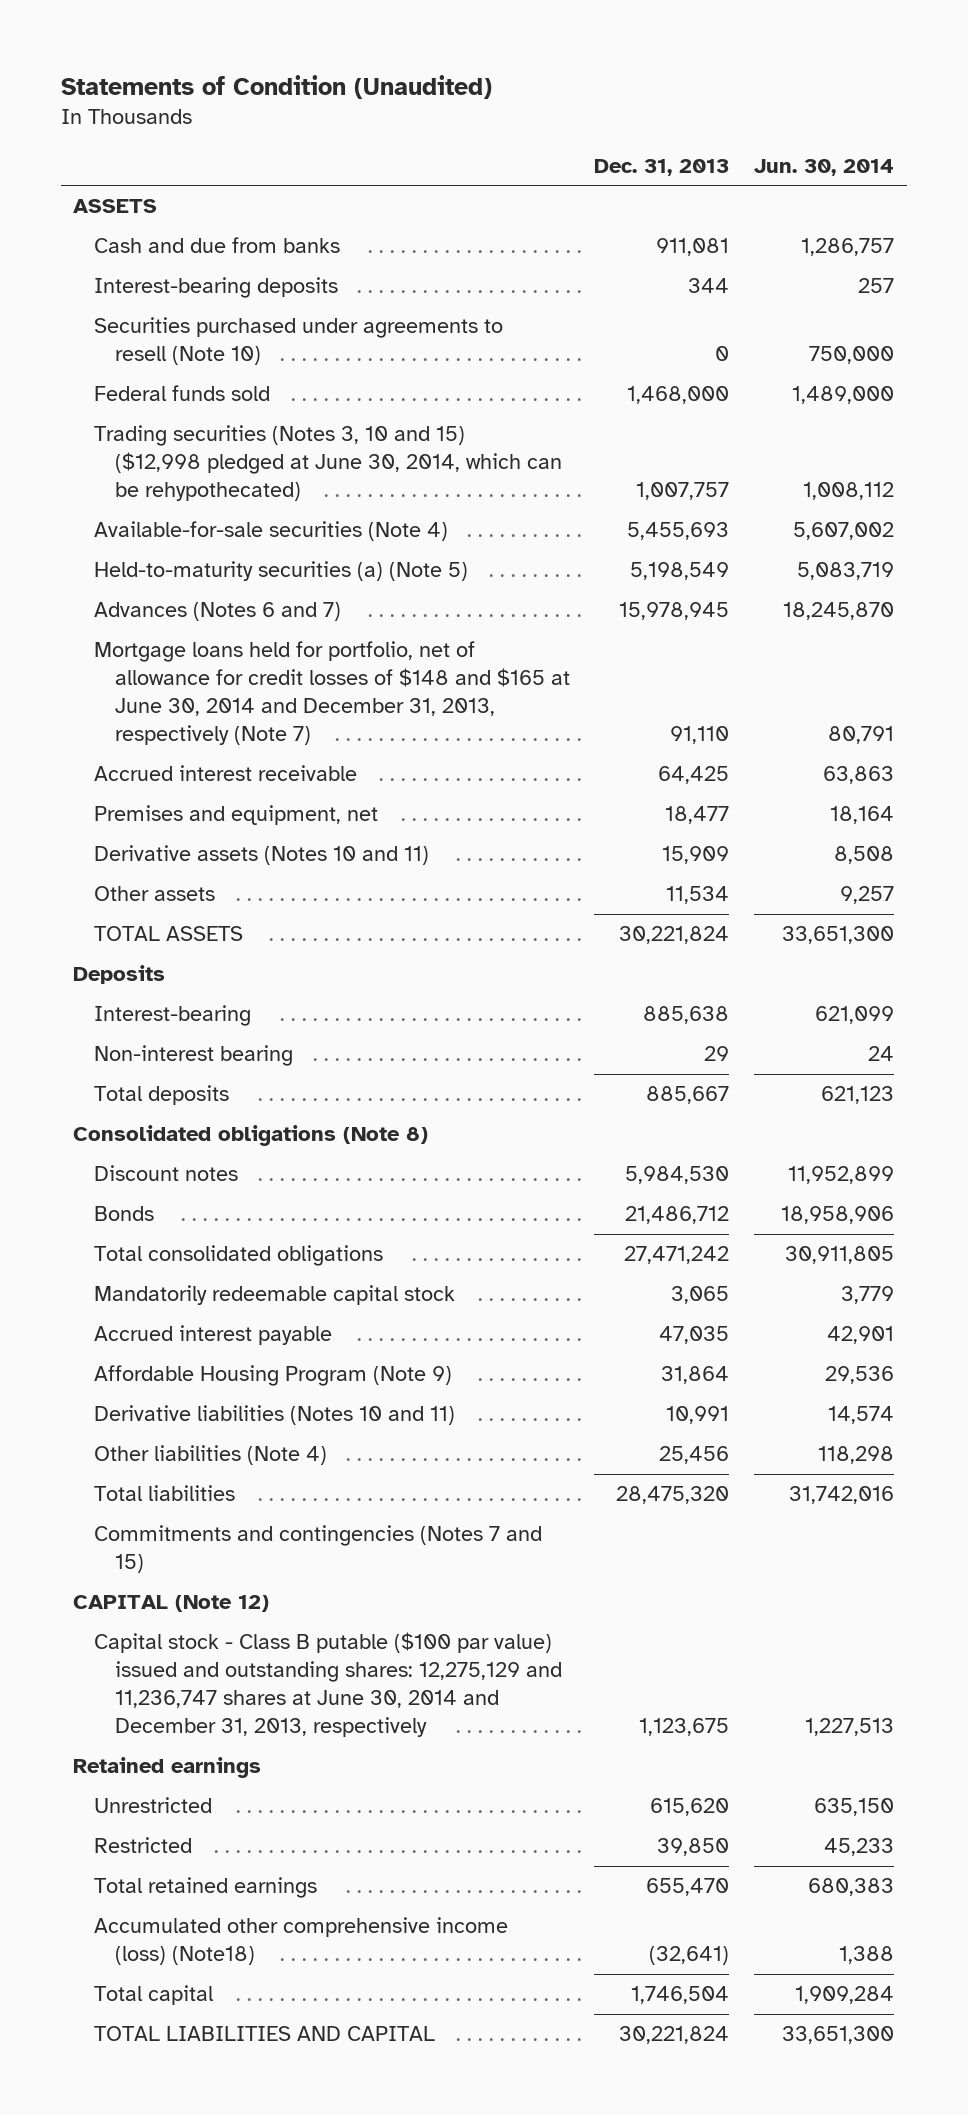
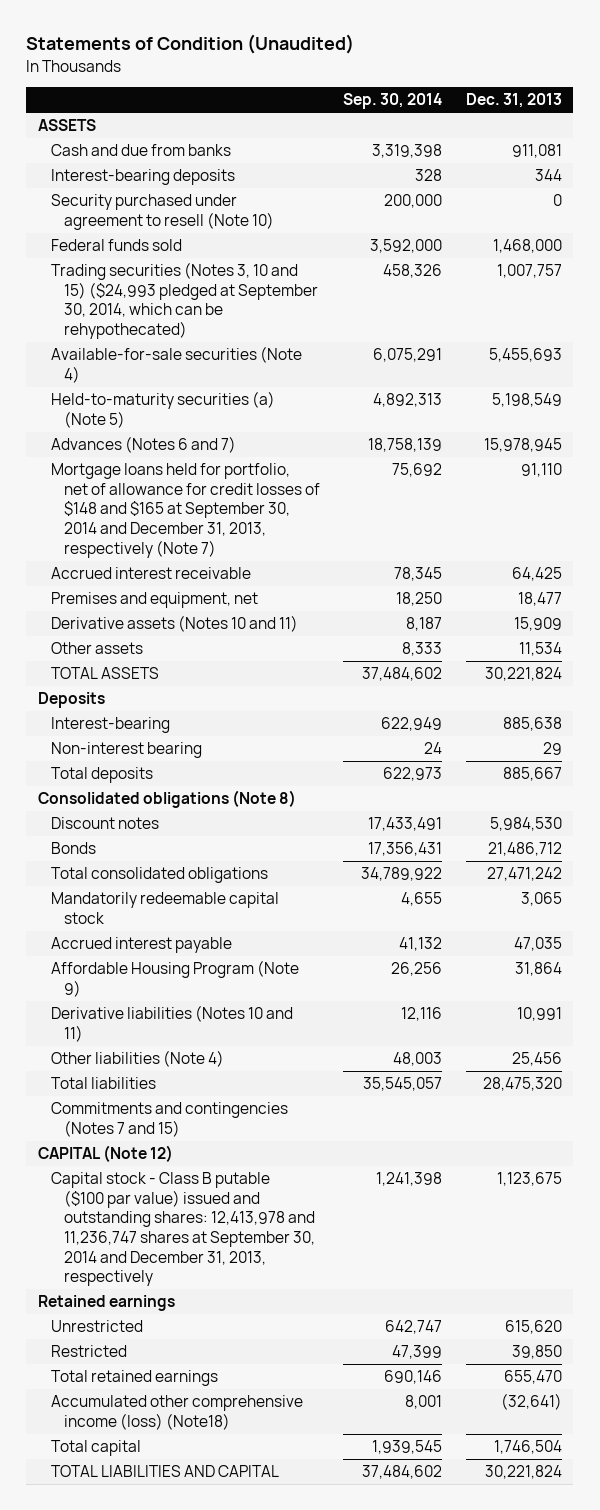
[754,158,895,176] Jun. 30, 2014 -> none
none -> [343,93,443,110] Sep. 30, 2014
[93,317,503,366] Securities purchased under agreements to resell (Note 10) -> [50,194,274,230] Security purchased under agreement to resell (Note 10)
[93,425,562,502] Trading securities (Notes 3, 10 and 15) ($12,998 pledged at June 30, 2014, which can be rehypothecated) -> [50,262,318,340] Trading securities (Notes 3, 10 and 15) ($24,993 pledged at September 30, 2014, which can be rehypothecated)
[93,641,570,746] Mortgage loans held for portfolio, net of allowance for credit losses of $148 and $165 at June 30, 2014 and December 31, 2013, respectively (Note 7) -> [50,463,320,558] Mortgage loans held for portfolio, net of allowance for credit losses of $148 and $165 at September 30, 2014 and December 31, 2013, respectively (Note 7)
[93,1632,562,1738] Capital stock - Class B putable ($100 par value) issued and outstanding shares: 12,275,129 and 11,236,747 shares at June 30, 2014 and December 31, 2013, respectively -> [50,1172,315,1287] Capital stock - Class B putable ($100 par value) issued and outstanding shares: 12,413,978 and 11,236,747 shares at September 30, 2014 and December 31, 2013, respectively

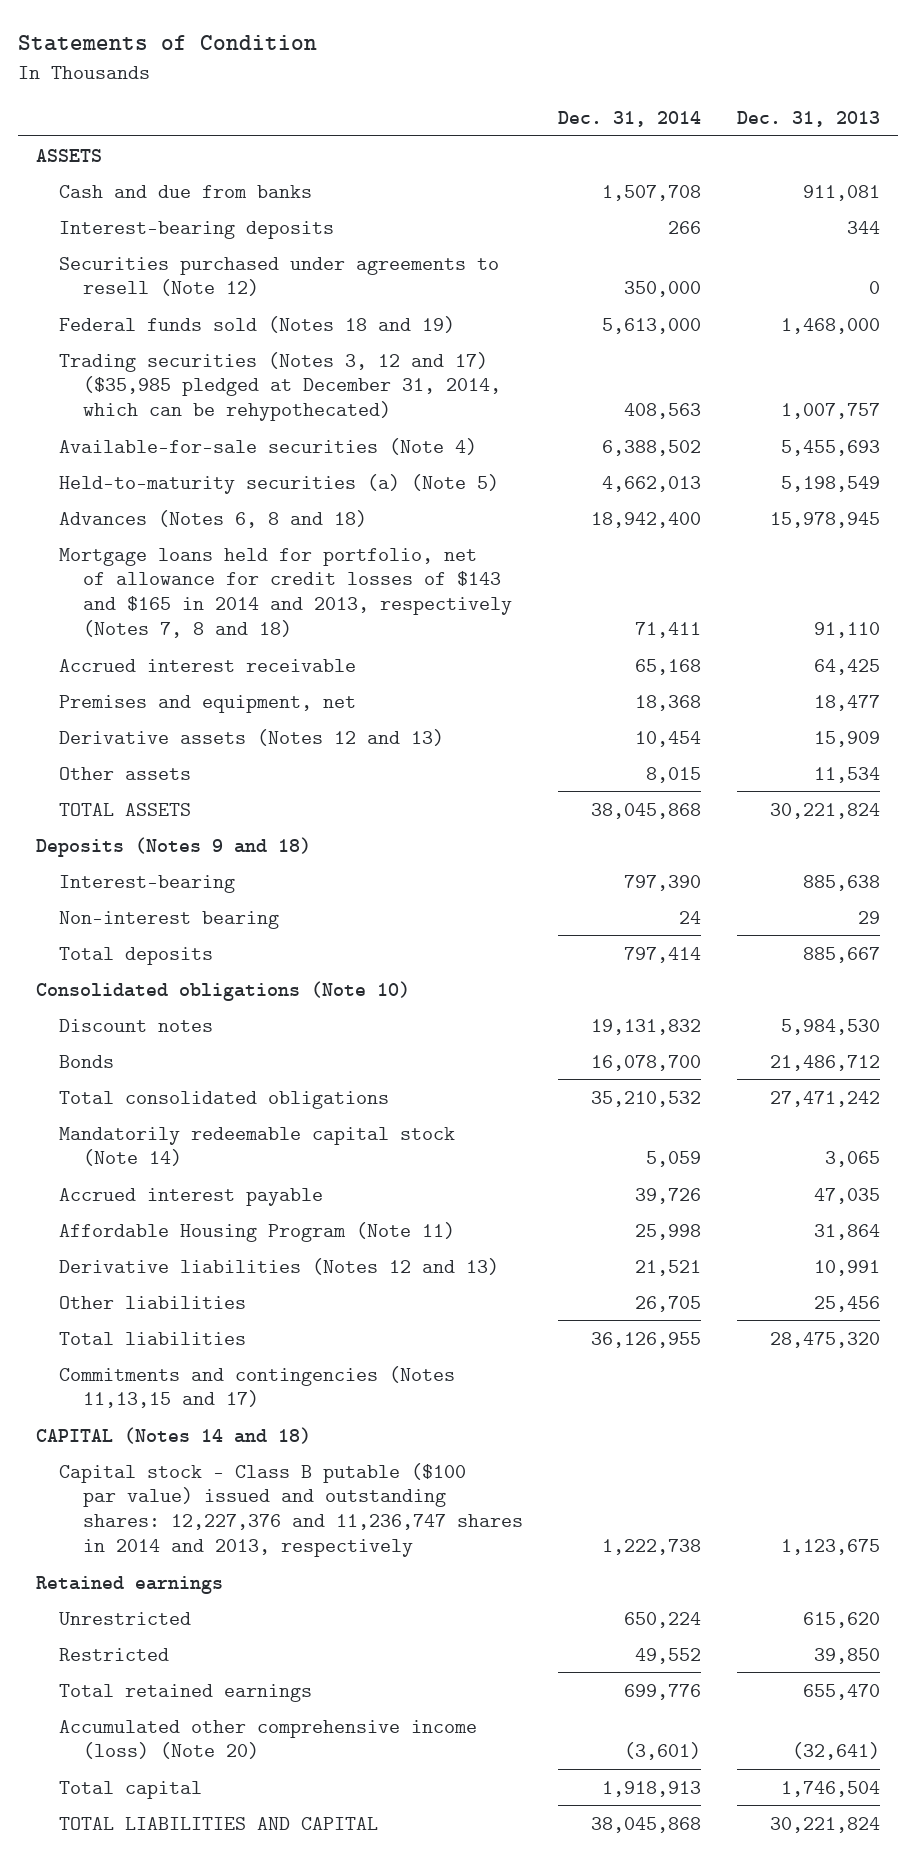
[26,34,355,55] Statements of Condition (Unaudited) -> [18,35,318,52] Statements of Condition
[343,93,443,110] Sep. 30, 2014 -> none
none -> [558,111,702,128] Dec. 31, 2014
[50,194,274,230] Security purchased under agreement to resell (Note 10) -> [59,256,500,297] Securities purchased under agreements to resell (Note 12)
[50,239,182,252] Federal funds sold -> [59,315,456,333] Federal funds sold (Notes 18 and 19)
[50,262,318,340] Trading securities (Notes 3, 10 and 15) ($24,993 pledged at September 30, 2014, which can be rehypothecated) -> [59,351,501,422] Trading securities (Notes 3, 12 and 17) ($35,985 pledged at December 31, 2014, which can be rehypothecated)
[50,436,236,454] Advances (Notes 6 and 7) -> [59,509,368,528] Advances (Notes 6, 8 and 18)
[50,463,320,558] Mortgage loans held for portfolio, net of allowance for credit losses of $148 and $165 at September 30, 2014 and December 31, 2013, respectively (Note 7) -> [59,547,512,638] Mortgage loans held for portfolio, net of allowance for credit losses of $143 and $165 in 2014 and 2013, respectively (Notes 7, 8 and 18)
[50,615,298,633] Derivative assets (Notes 10 and 11) -> [59,728,445,746] Derivative assets (Notes 12 and 13)
[38,692,106,709] Deposits -> [35,836,311,857] Deposits (Notes 9 and 18)
[38,790,297,809] Consolidated obligations (Note 8) -> [35,980,410,1001] Consolidated obligations (Note 10)
[50,892,279,924] Mandatorily redeemable capital stock -> [59,1126,456,1167] Mandatorily redeemable capital stock (Note 14)
[50,960,299,997] Affordable Housing Program (Note 9) -> [59,1221,456,1242] Affordable Housing Program (Note 11)
[50,1005,293,1042] Derivative liabilities (Notes 10 and 11) -> [59,1257,500,1275] Derivative liabilities (Notes 12 and 13)
[50,1050,224,1068] Other liabilities (Note 4) -> [59,1295,247,1309] Other liabilities
[50,1102,288,1137] Commitments and contingencies (Notes 7 and 15) -> [59,1365,456,1409] Commitments and contingencies (Notes 11,13,15 and 17)
[38,1145,174,1163] CAPITAL (Note 12) -> [35,1426,311,1444] CAPITAL (Notes 14 and 18)
[50,1172,315,1287] Capital stock - Class B putable ($100 par value) issued and outstanding shares: 12,413,978 and 11,236,747 shares at September 30, 2014 and December 31, 2013, respectively -> [59,1462,523,1557] Capital stock - Class B putable ($100 par value) issued and outstanding shares: 12,227,376 and 11,236,747 shares in 2014 and 2013, respectively
[50,1395,303,1430] Accumulated other comprehensive income (loss) (Note18) -> [59,1719,478,1760] Accumulated other comprehensive income (loss) (Note 20)

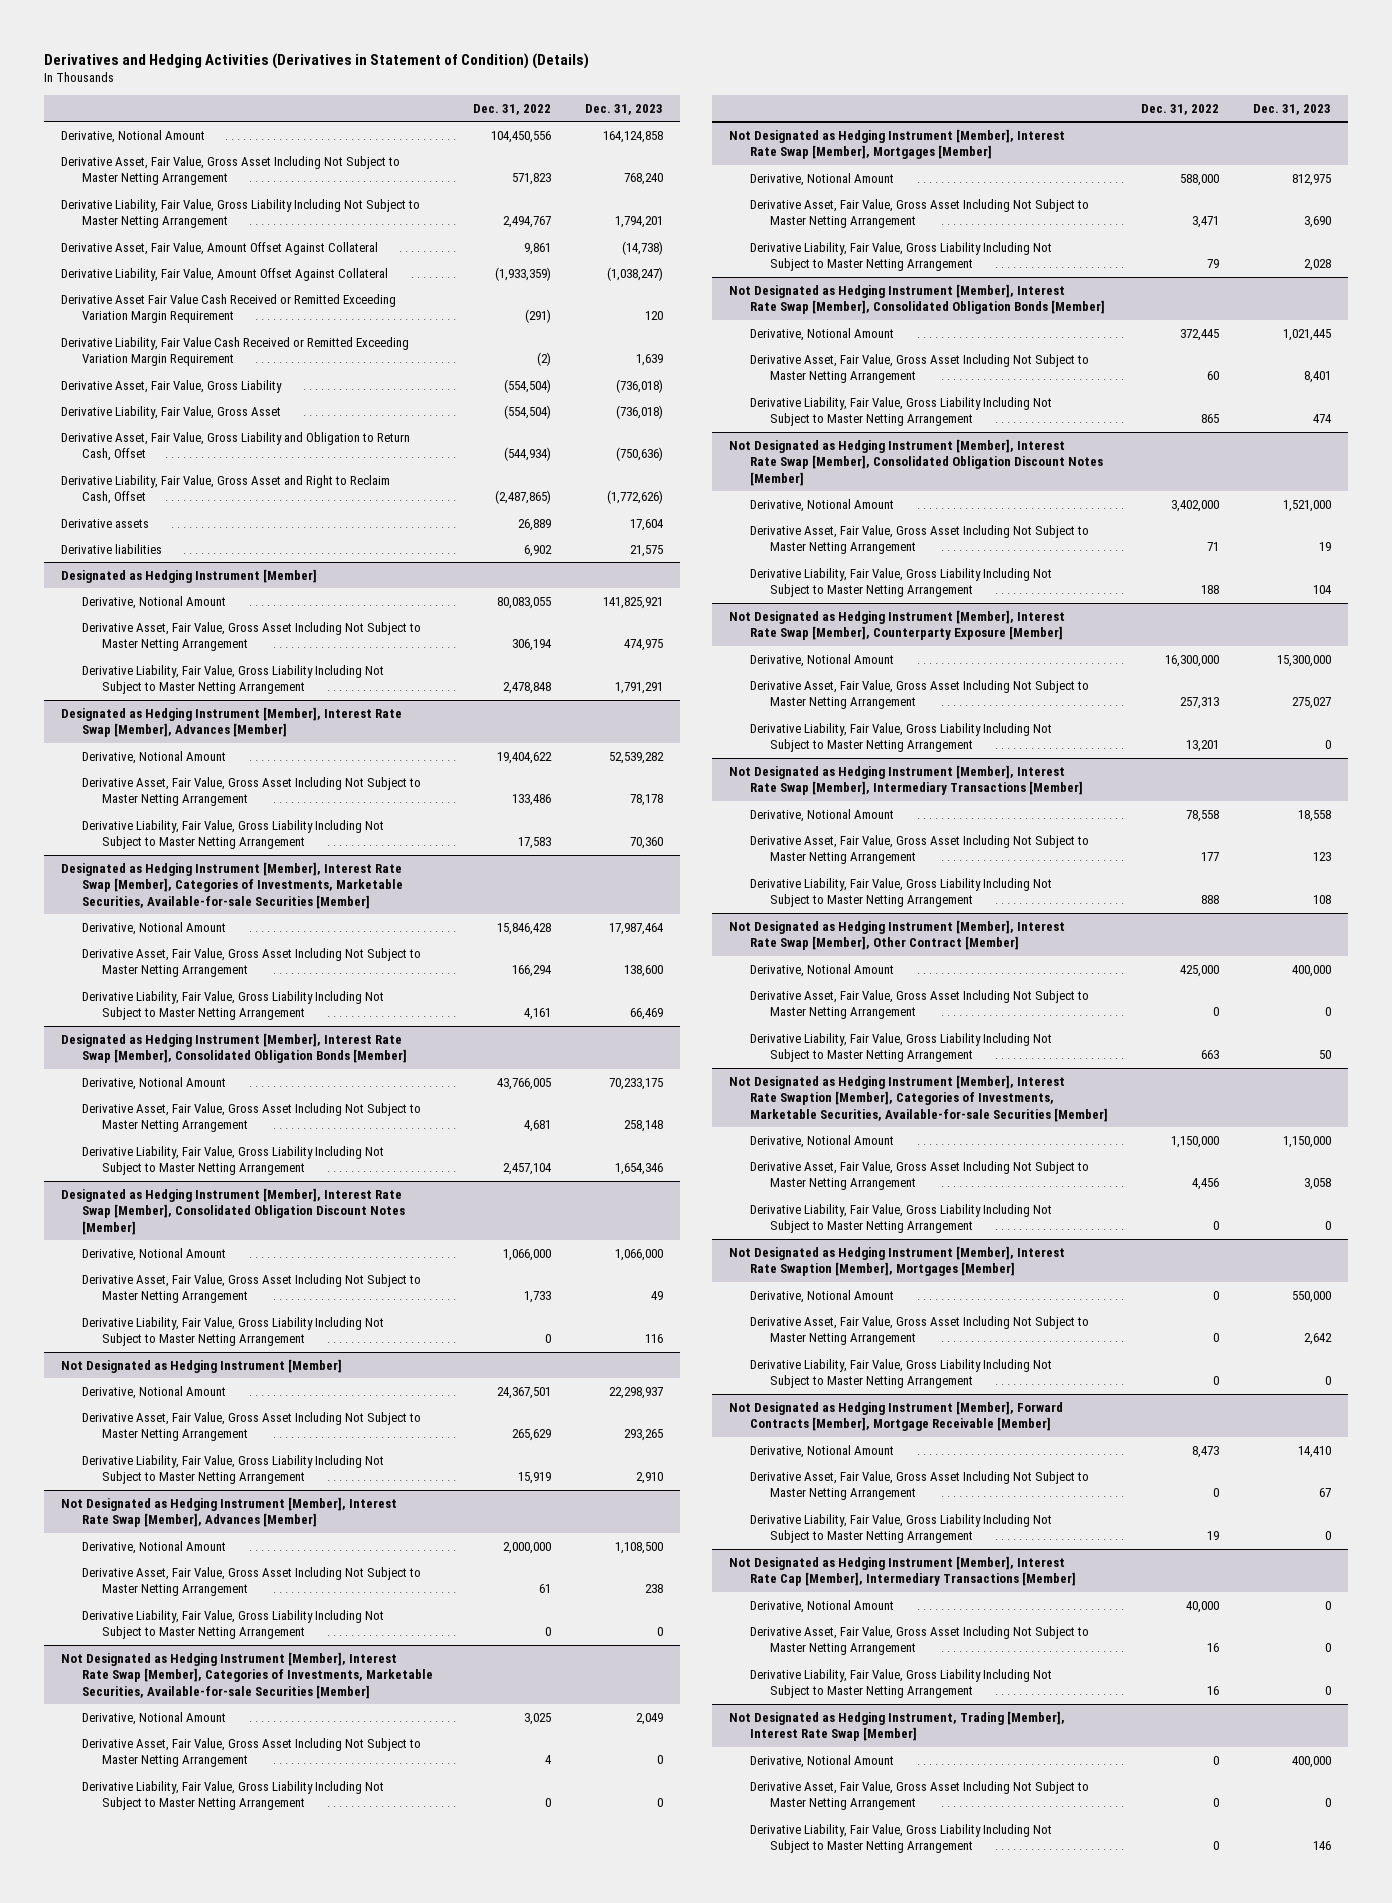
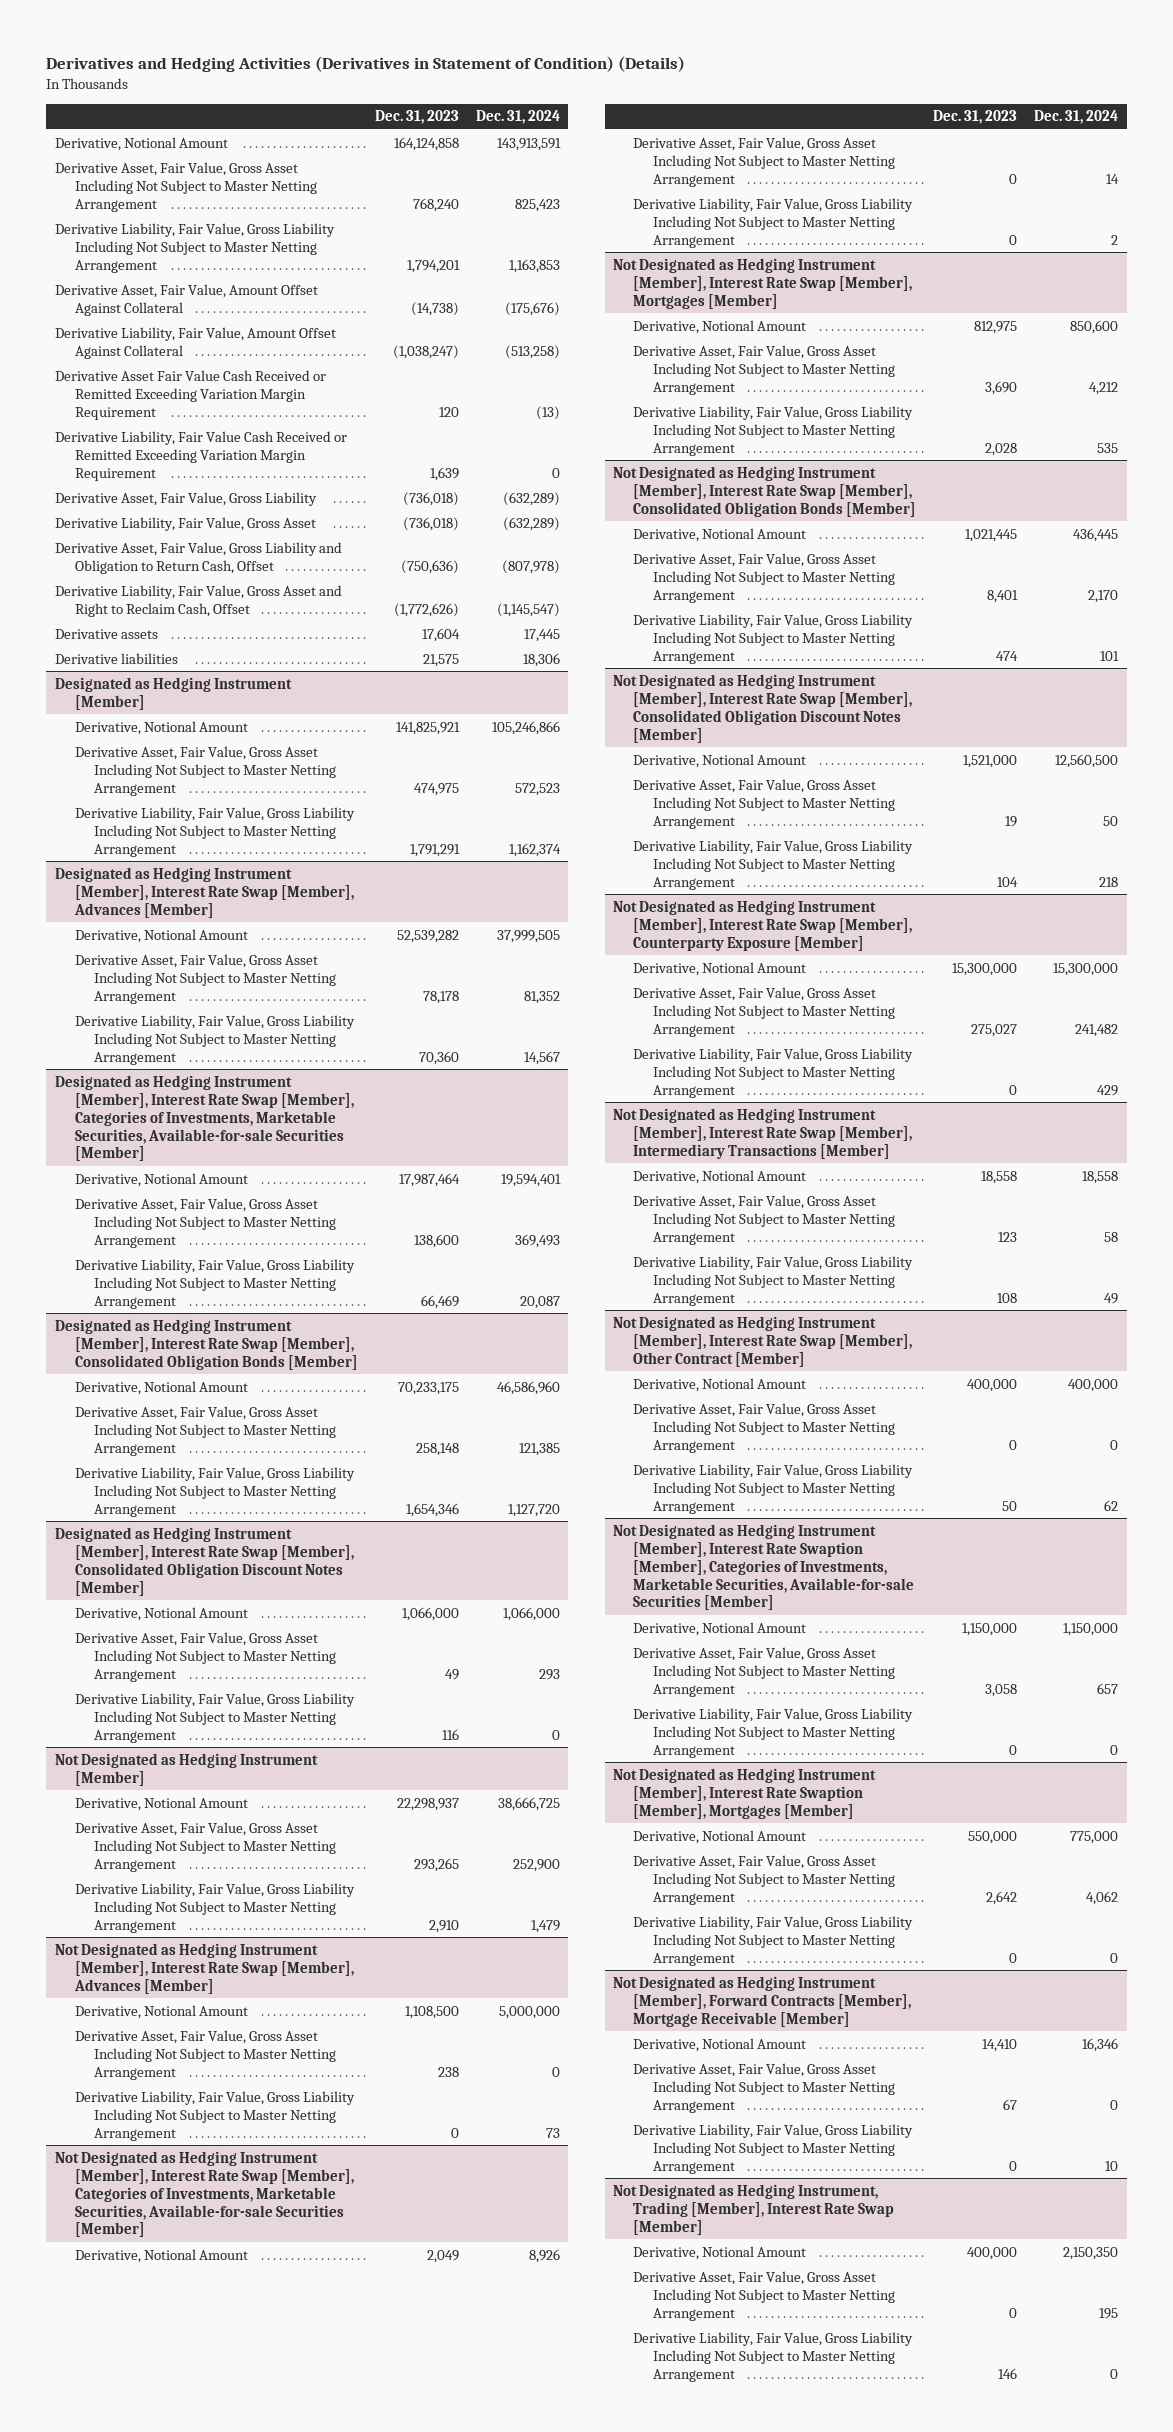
[473,103,552,115] Dec. 31, 2022 -> none
none -> [475,110,560,125] Dec. 31, 2024
[729,1555,1076,1587] Not Designated as Hedging Instrument [Member], Interest Rate Cap [Member], Intermediary Transactions [Member] -> none
[749,1599,894,1613] Derivative, Notional Amount -> none
[749,1625,1089,1656] Derivative Asset, Fair Value, Gross Asset Including Not Subject to Master Netting Arrangement -> none
[749,1668,1052,1699] Derivative Liability, Fair Value, Gross Liability Including Not Subject to Master Netting Arrangement -> none

